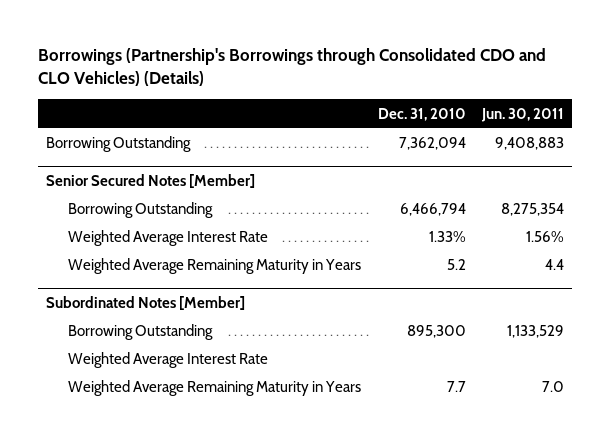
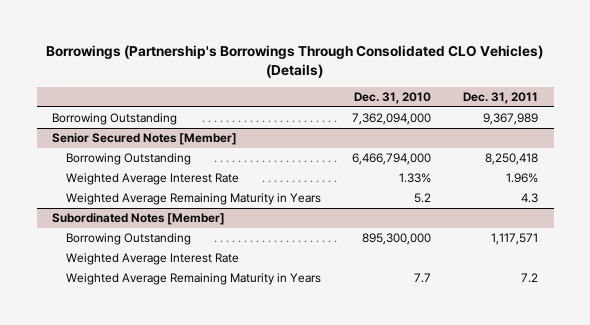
[37,48,546,87] Borrowings (Partnership's Borrowings through Consolidated CDO and CLO Vehicles) (Details) -> [46,44,544,78] Borrowings (Partnership's Borrowings Through Consolidated CLO Vehicles) (Details)
[481,107,565,122] Jun. 30, 2011 -> none
none -> [462,92,538,105] Dec. 31, 2011
[398,137,466,151] 7,362,094 -> [352,113,432,126] 7,362,094,000
[399,203,466,217] 6,466,794 -> [352,153,432,166] 6,466,794,000
[406,325,466,339] 895,300 -> [362,233,432,246] 895,300,000

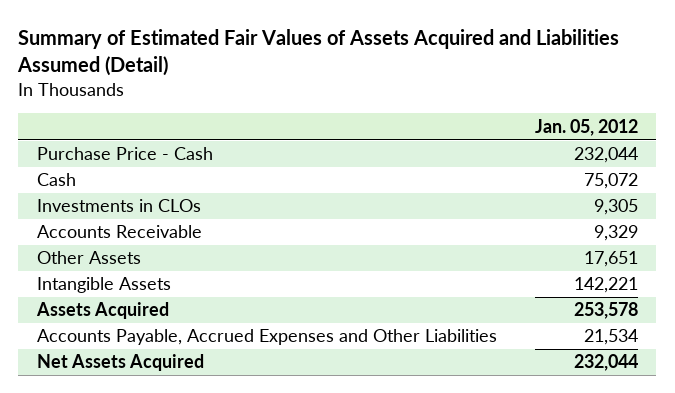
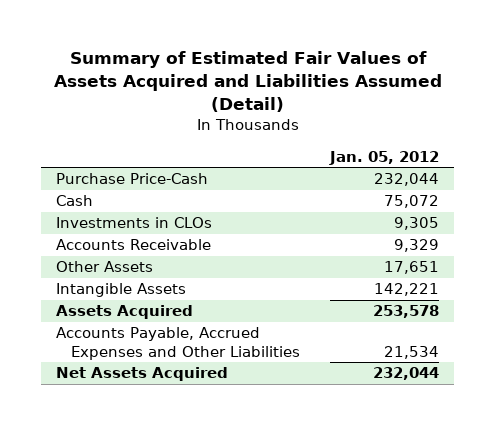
[37,147,214,161] Purchase Price - Cash -> [56,173,209,185] Purchase Price-Cash

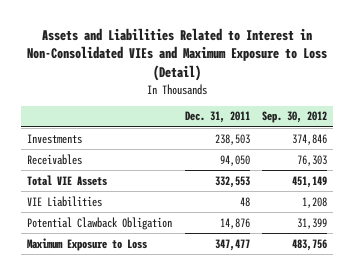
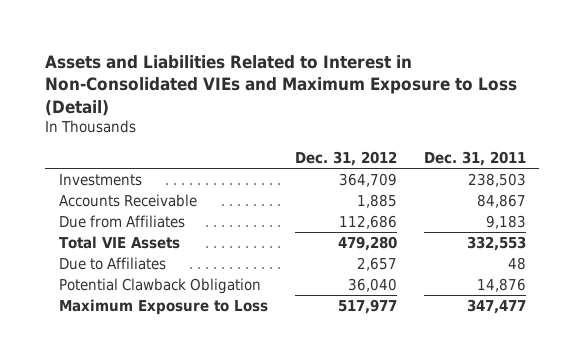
[262,111,328,124] Sep. 30, 2012 -> none
none -> [294,150,397,166] Dec. 31, 2012
[27,153,83,165] Receivables -> none
none -> [58,193,197,207] Accounts Receivable
none -> [58,214,185,228] Due from Affiliates
[27,195,103,207] VIE Liabilities -> none
none -> [58,256,166,270] Due to Affiliates

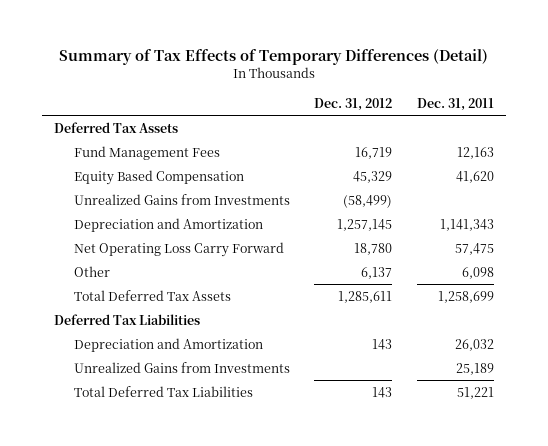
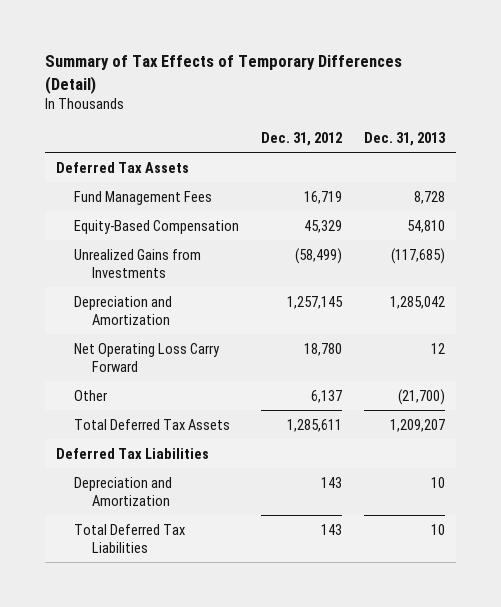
[416,97,494,111] Dec. 31, 2011 -> none
none -> [363,131,446,146] Dec. 31, 2013
[73,169,244,185] Equity Based Compensation -> [73,219,239,234] Equity-Based Compensation
[73,361,290,373] Unrealized Gains from Investments -> none

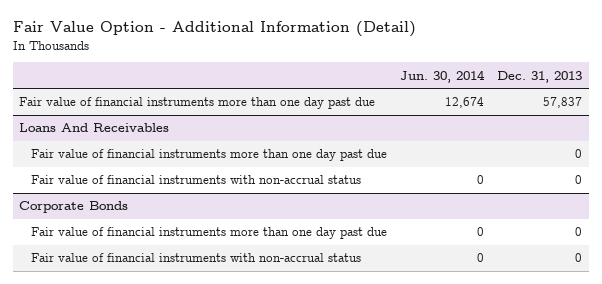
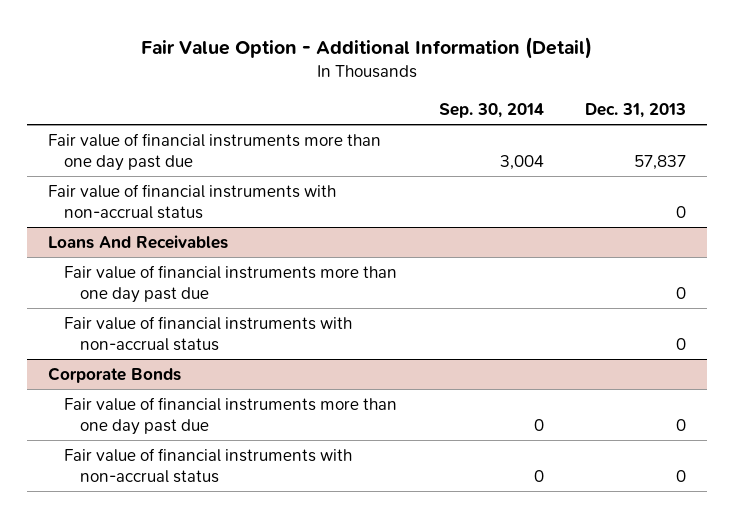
[400,69,486,83] Jun. 30, 2014 -> none
none -> [438,103,544,119] Sep. 30, 2014
none -> [48,183,337,220] Fair value of financial instruments with non-accrual status

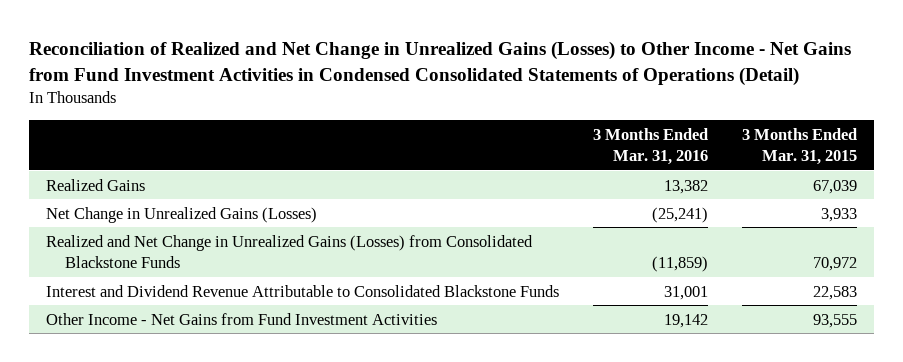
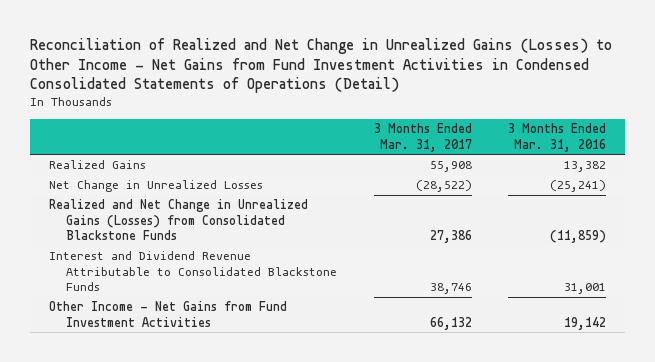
[741,127,857,165] 3 Months Ended Mar. 31, 2015 -> none
none -> [373,123,472,152] 3 Months Ended Mar. 31, 2017
[45,206,317,223] Net Change in Unrealized Gains (Losses) -> [48,180,263,193] Net Change in Unrealized Losses

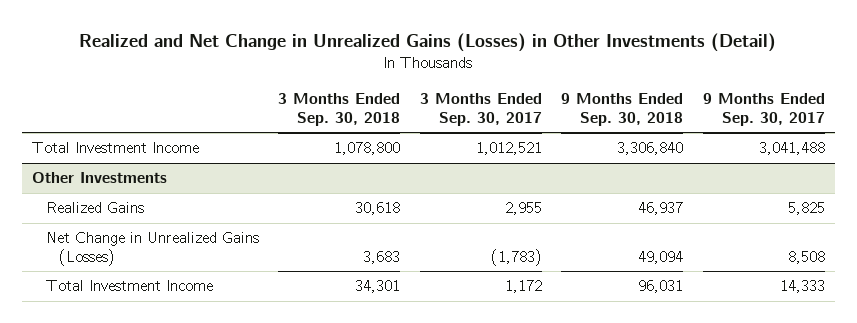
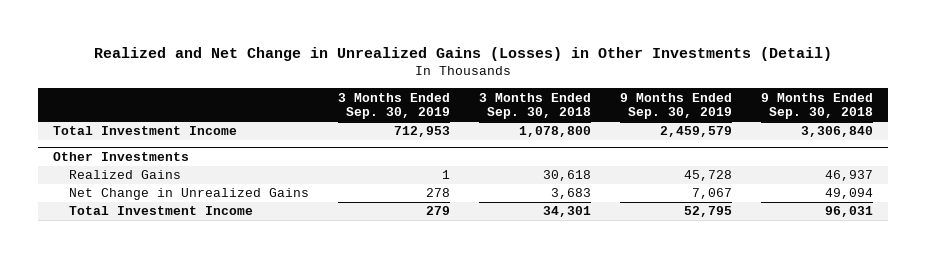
[419,93,542,126] 3 Months Ended Sep. 30, 2017 -> none
[702,93,825,126] 9 Months Ended Sep. 30, 2017 -> none
none -> [338,92,451,120] 3 Months Ended Sep. 30, 2019
none -> [620,92,733,120] 9 Months Ended Sep. 30, 2019
[45,232,259,267] Net Change in Unrealized Gains (Losses) -> [68,188,309,201] Net Change in Unrealized Gains

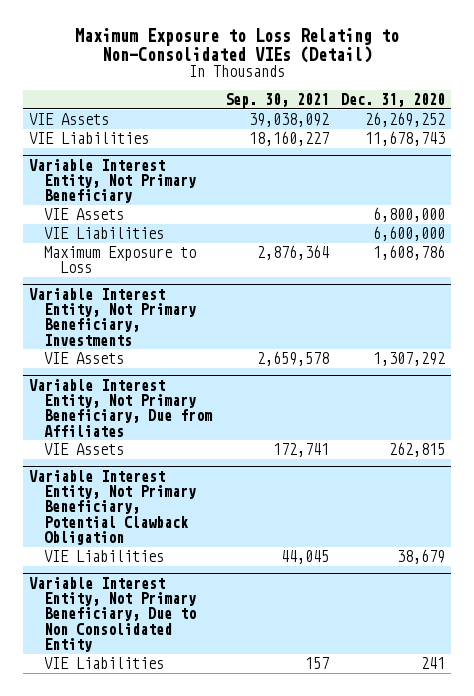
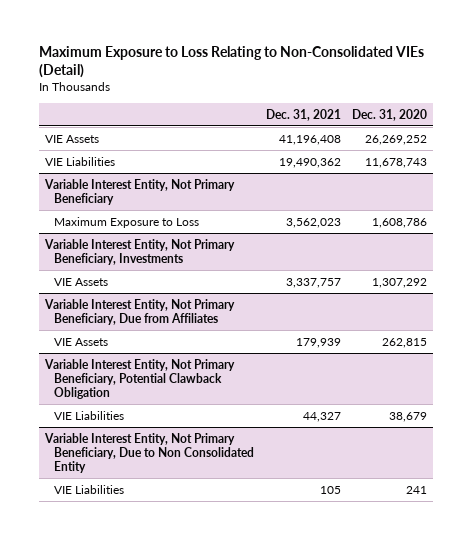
[224,92,329,108] Sep. 30, 2021 -> none
none -> [265,108,341,121] Dec. 31, 2021
[44,208,125,221] VIE Assets -> none
[44,227,165,240] VIE Liabilities -> none

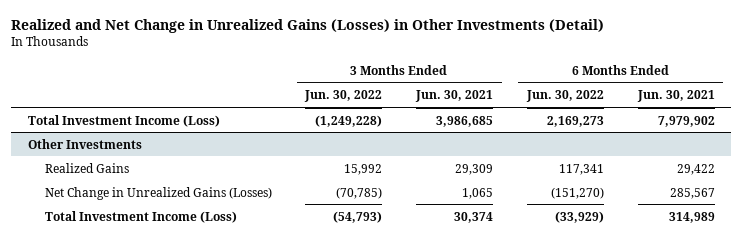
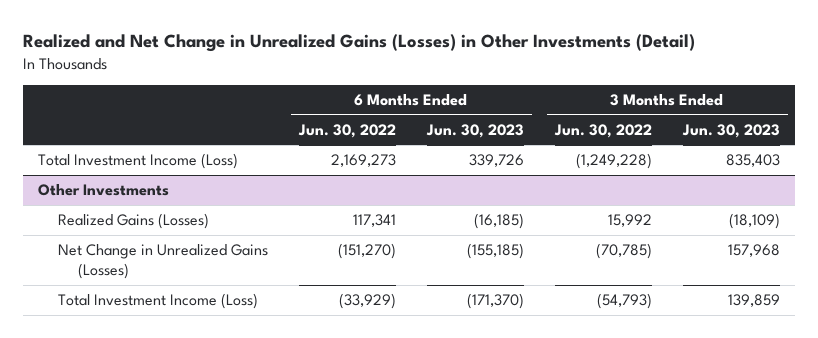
[415,90,494,103] Jun. 30, 2021 -> none
[636,90,715,103] Jun. 30, 2021 -> none
none -> [425,123,524,138] Jun. 30, 2023
none -> [681,123,780,138] Jun. 30, 2023
[44,162,129,173] Realized Gains -> [57,213,209,230] Realized Gains (Losses)

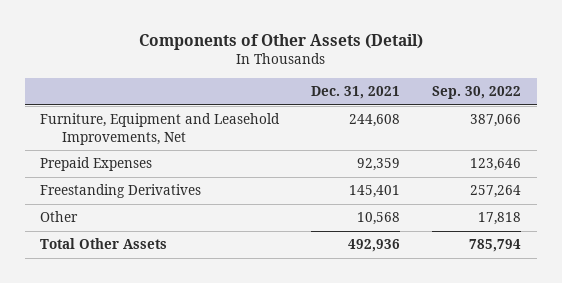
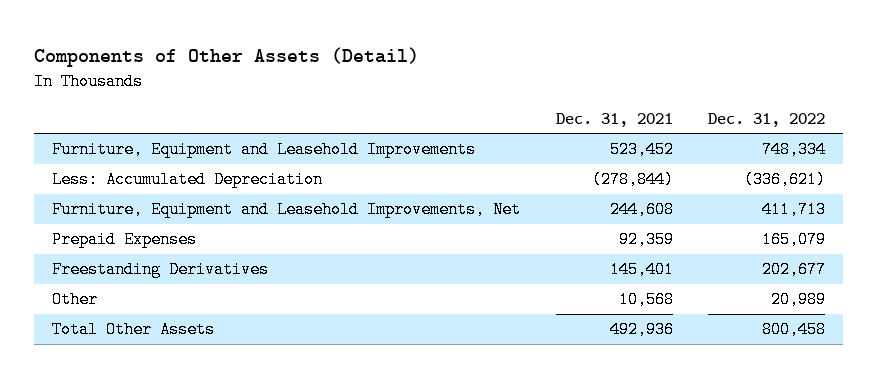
[432,86,522,100] Sep. 30, 2022 -> none
none -> [708,112,826,127] Dec. 31, 2022
none -> [52,141,477,159] Furniture, Equipment and Leasehold Improvements
none -> [52,171,324,189] Less: Accumulated Depreciation

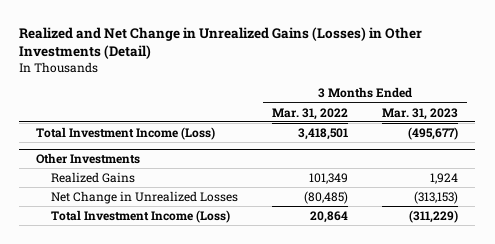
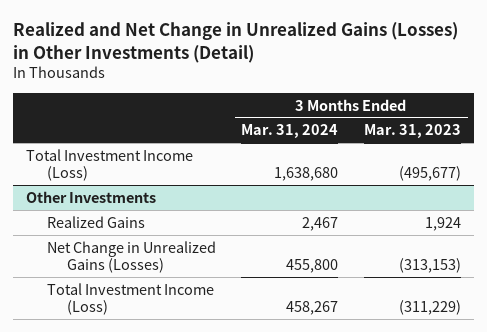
[271,107,348,120] Mar. 31, 2022 -> none
none -> [241,124,339,139] Mar. 31, 2024
[50,190,238,204] Net Change in Unrealized Losses -> [46,240,216,273] Net Change in Unrealized Gains (Losses)

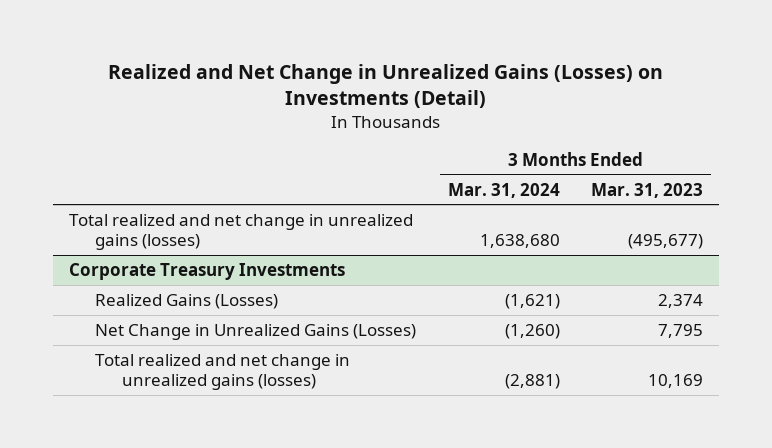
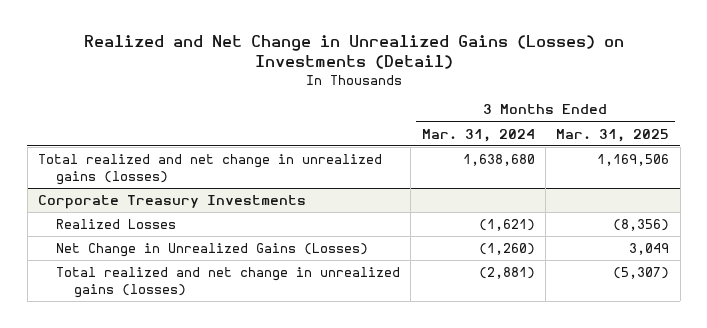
[591,182,704,198] Mar. 31, 2023 -> none
none -> [556,128,670,142] Mar. 31, 2025
[95,294,279,310] Realized Gains (Losses) -> [56,218,177,229] Realized Losses

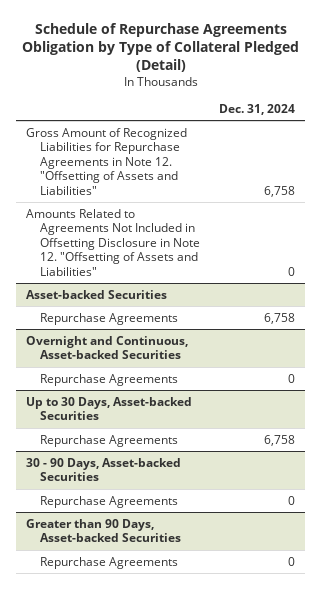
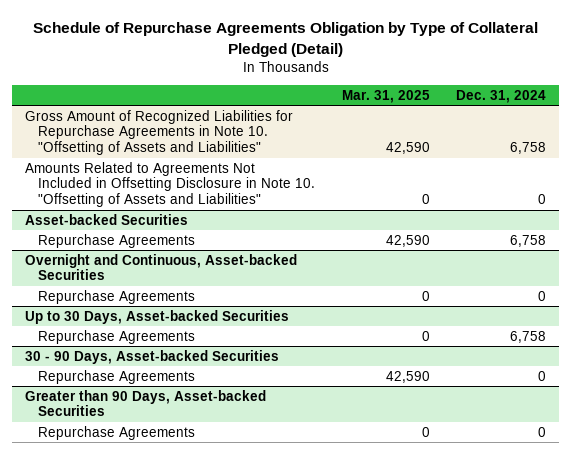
none -> [341,89,430,103] Mar. 31, 2025
[26,127,188,196] Gross Amount of Recognized Liabilities for Repurchase Agreements in Note 12. "Offsetting of Assets and Liabilities" -> [25,109,294,156] Gross Amount of Recognized Liabilities for Repurchase Agreements in Note 10. "Offsetting of Assets and Liabilities"
[26,208,200,277] Amounts Related to Agreements Not Included in Offsetting Disclosure in Note 12. "Offsetting of Assets and Liabilities" -> [25,161,316,208] Amounts Related to Agreements Not Included in Offsetting Disclosure in Note 10. "Offsetting of Assets and Liabilities"

